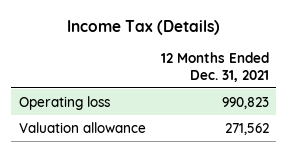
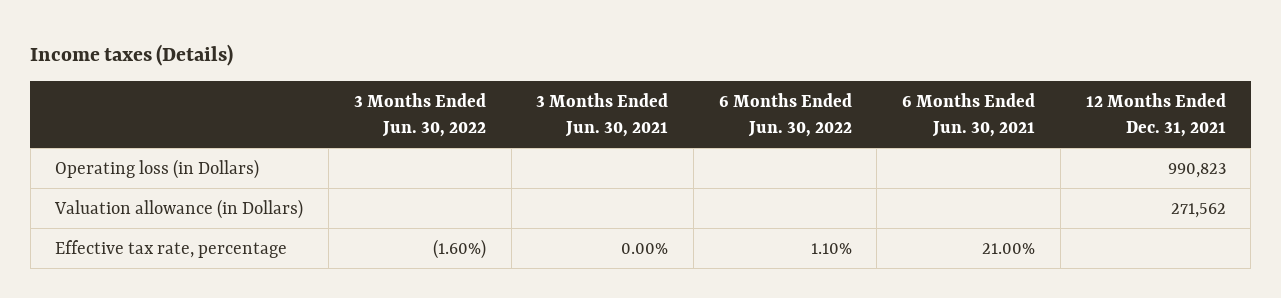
[66,20,220,36] Income Tax (Details) -> [30,44,234,67] Income taxes (Details)
none -> [353,92,486,137] 3 Months Ended Jun. 30, 2022
none -> [536,92,669,137] 3 Months Ended Jun. 30, 2021
none -> [718,92,852,137] 6 Months Ended Jun. 30, 2022
none -> [902,92,1036,137] 6 Months Ended Jun. 30, 2021
[18,95,110,110] Operating loss -> [55,158,260,179] Operating loss (in Dollars)
[18,121,146,133] Valuation allowance -> [54,198,304,219] Valuation allowance (in Dollars)
none -> [55,239,288,258] Effective tax rate, percentage

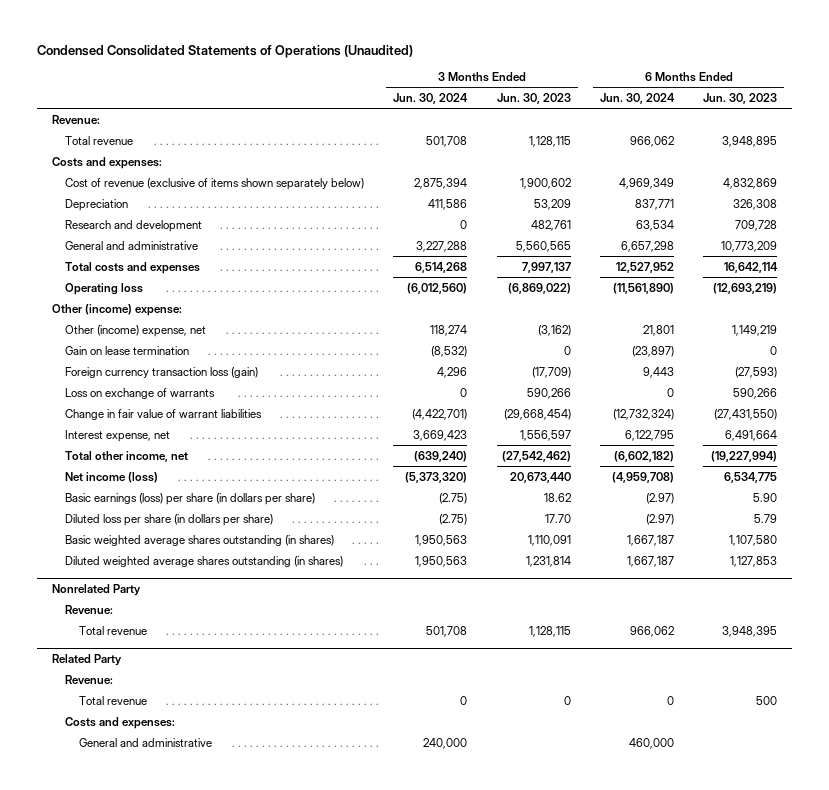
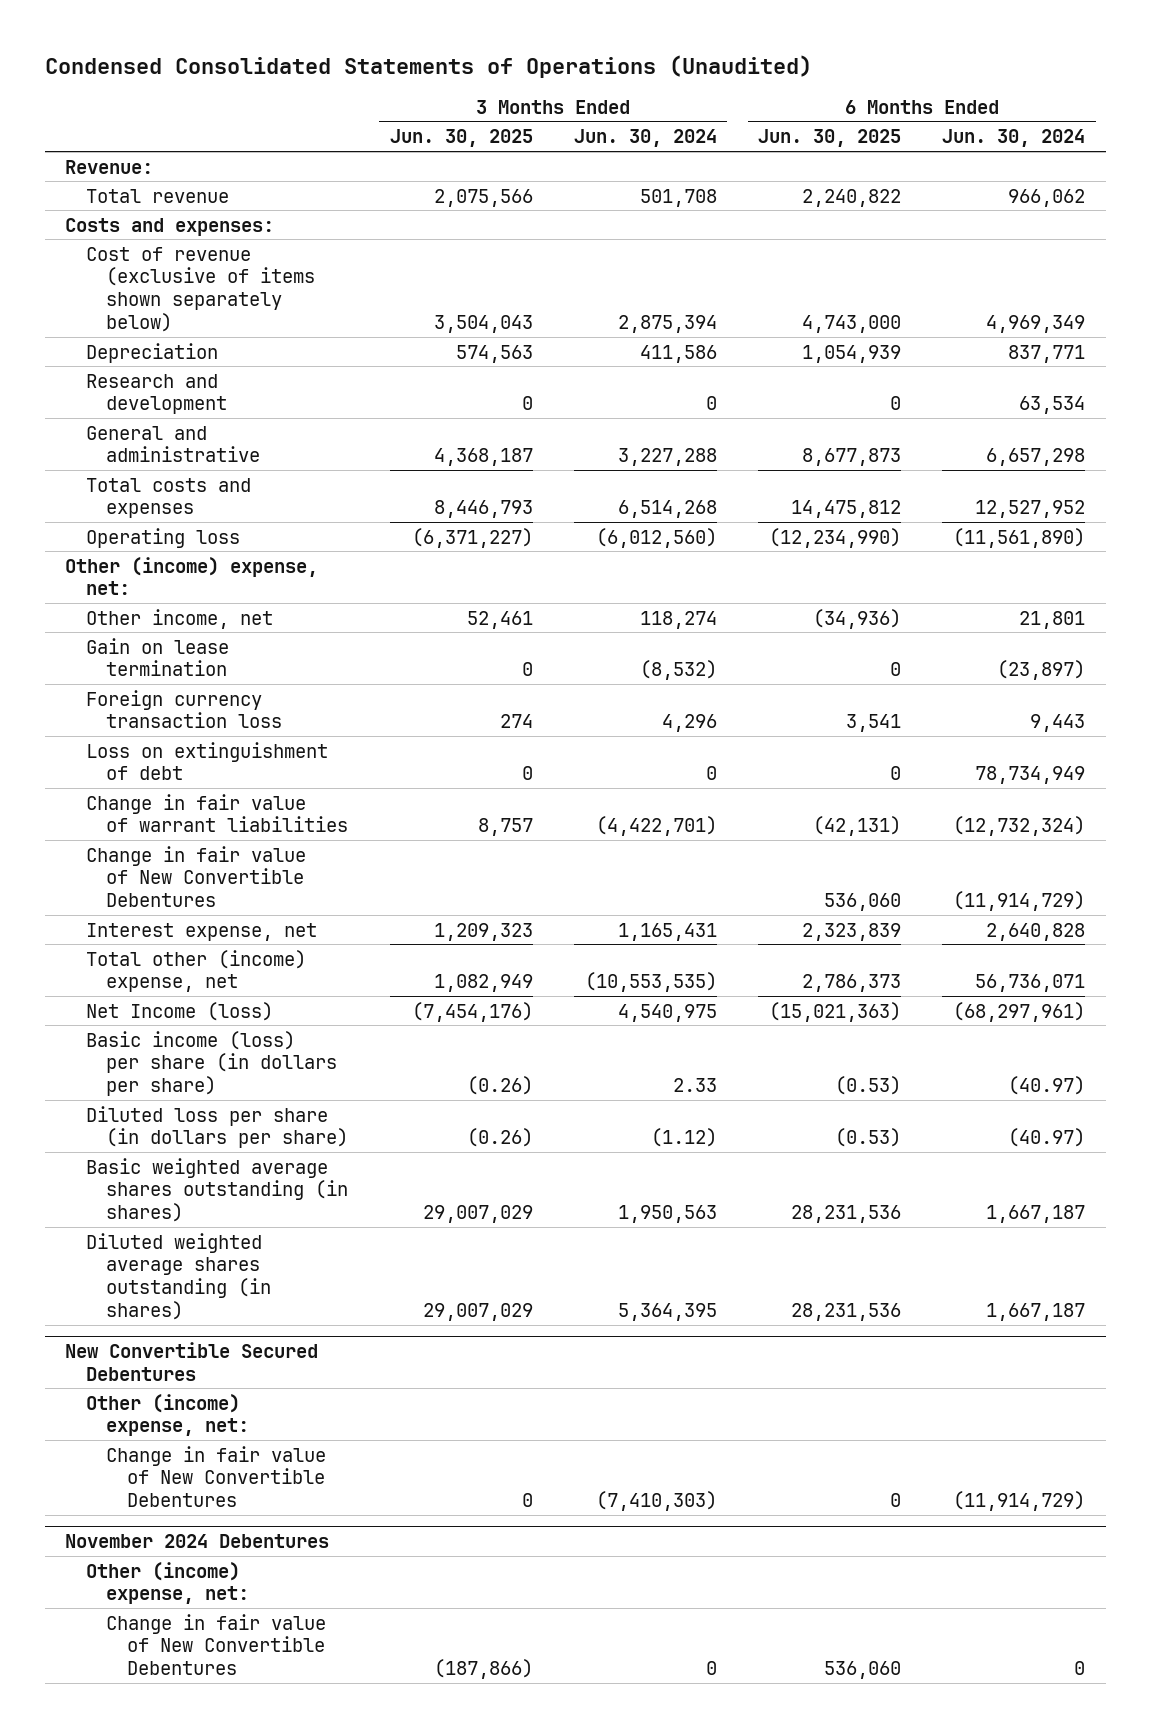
[496,93,571,105] Jun. 30, 2023 -> none
[703,93,778,105] Jun. 30, 2023 -> none
none -> [389,129,533,148] Jun. 30, 2025
none -> [758,129,902,148] Jun. 30, 2025
[51,303,182,316] Other (income) expense: -> [65,556,319,596] Other (income) expense, net:
[65,324,207,337] Other (income) expense, net -> [85,608,273,629] Other income, net
[65,366,259,378] Foreign currency transaction loss (gain) -> [85,689,283,729] Foreign currency transaction loss
[65,387,216,399] Loss on exchange of warrants -> [85,741,328,781] Loss on extinguishment of debt
[666,387,674,397] 0 -> [975,766,1086,785] 78,734,949
none -> [85,845,306,908] Change in fair value of New Convertible Debentures
[413,429,468,441] 3,669,423 -> [617,922,717,941] 1,165,431
[624,429,674,441] 6,122,795 -> [986,922,1086,941] 2,640,828
[65,450,189,462] Total other income, net -> [85,949,306,993] Total other (income) expense, net
[414,450,468,462] (639,240) -> [584,972,717,993] (10,553,535)
[613,450,674,462] (6,602,182) -> [975,974,1086,993] 56,736,071
[65,471,159,483] Net income (loss) -> [85,1001,273,1021] Net Income (loss)
[405,471,468,483] (5,373,320) -> [617,1003,717,1022] 4,540,975
[611,471,674,483] (4,959,708) -> [953,1001,1086,1022] (68,297,961)
[65,492,316,505] Basic earnings (loss) per share (in dollars per share) -> [85,1030,338,1097] Basic income (loss) per share (in dollars per share)
[439,492,468,504] (2.75) -> [672,1078,717,1093] 2.33
[645,492,674,504] (2.97) -> [1008,1076,1086,1096] (40.97)
[439,513,468,525] (2.75) -> [650,1128,717,1148] (1.12)
[645,513,674,525] (2.97) -> [1008,1128,1086,1148] (40.97)
[51,583,141,596] Nonrelated Party -> none
[65,604,114,614] Revenue: -> none
[78,625,147,635] Total revenue -> none
[51,653,122,666] Related Party -> none
[65,674,114,684] Revenue: -> none
[78,695,147,705] Total revenue -> none
[65,716,176,729] Costs and expenses: -> none
[78,737,212,747] General and administrative -> none
[415,555,468,567] 1,950,563 -> [617,1302,717,1321] 5,364,395
none -> [65,1341,319,1381] New Convertible Secured Debentures
none -> [85,1393,250,1437] Other (income) expense, net:
none -> [106,1445,327,1508] Change in fair value of New Convertible Debentures
none -> [65,1533,330,1548] November 2024 Debentures
none -> [85,1561,250,1605] Other (income) expense, net:
none -> [106,1613,327,1676] Change in fair value of New Convertible Debentures

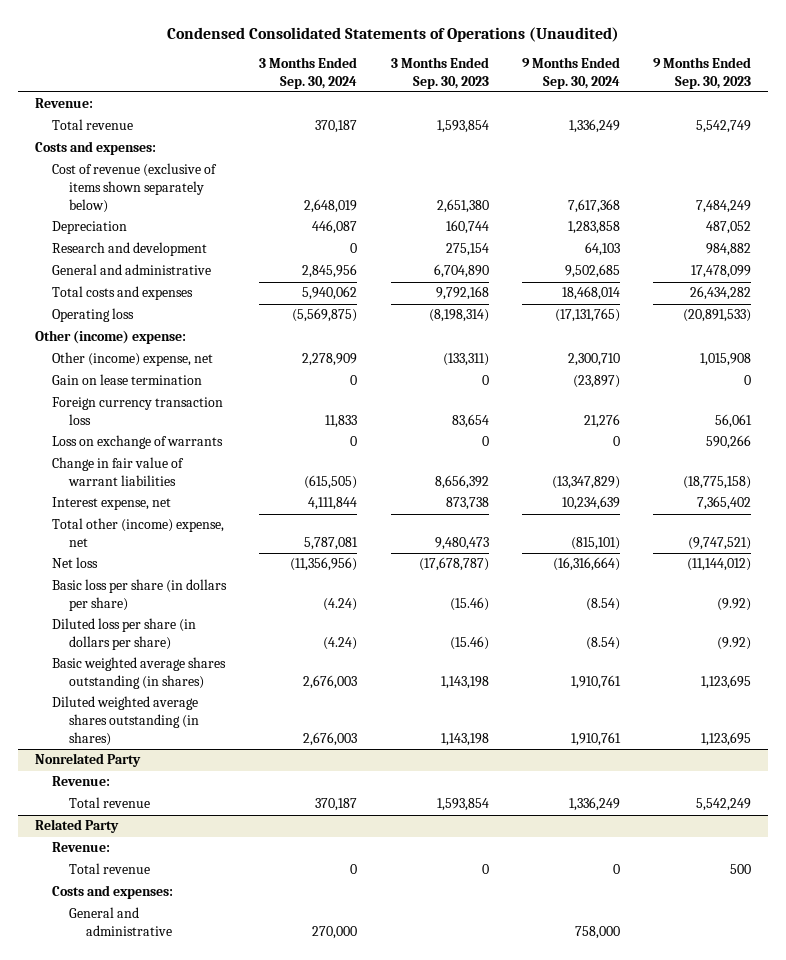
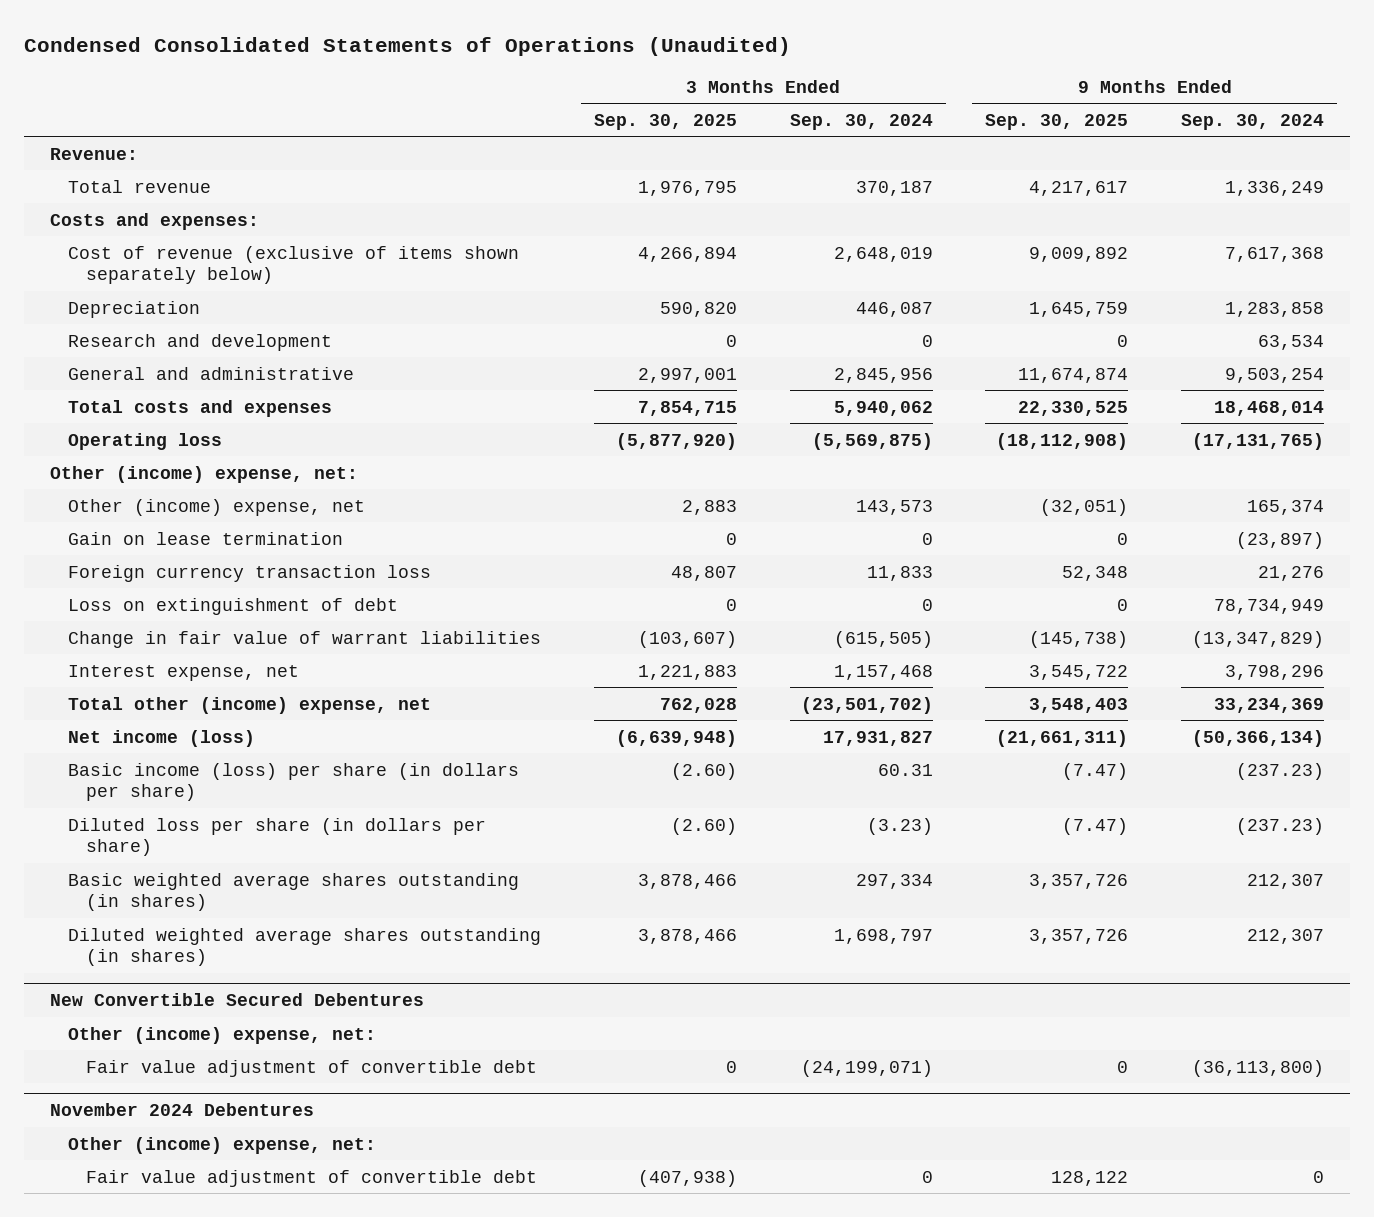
[390,57,489,89] 3 Months Ended Sep. 30, 2023 -> none
[653,57,752,89] 9 Months Ended Sep. 30, 2023 -> none
none -> [593,113,737,130] Sep. 30, 2025
none -> [985,113,1129,130] Sep. 30, 2025
[584,242,620,257] 64,103 -> [1257,334,1324,350] 63,534
[564,264,620,279] 9,502,685 -> [1224,367,1324,383] 9,503,254
[34,330,186,345] Other (income) expense: -> [50,465,359,483] Other (income) expense, net:
[302,353,358,367] 2,278,909 -> [855,499,933,515] 143,573
[567,353,620,367] 2,300,710 -> [1246,499,1324,515] 165,374
[51,435,223,450] Loss on exchange of warrants -> [68,597,399,615] Loss on extinguishment of debt
[612,436,620,447] 0 -> [1213,598,1324,614] 78,734,949
[34,753,141,768] Nonrelated Party -> none
[51,776,110,787] Revenue: -> none
[68,797,150,809] Total revenue -> none
[34,819,119,834] Related Party -> none
[51,842,110,853] Revenue: -> none
[68,863,150,875] Total revenue -> none
[51,885,173,900] Costs and expenses: -> none
[68,907,172,937] General and administrative -> none
[308,497,358,511] 4,111,844 -> [833,664,933,680] 1,157,468
[561,496,620,511] 10,234,639 -> [1224,664,1324,680] 3,798,296
[304,537,359,551] 5,787,081 -> [800,696,933,714] (23,501,702)
[570,537,620,551] (815,101) -> [1213,697,1324,713] 33,234,369
[51,557,98,569] Net loss -> [68,729,256,747] Net income (loss)
[290,557,358,572] (11,356,956) -> [822,730,933,746] 17,931,827
[552,557,620,572] (16,316,664) -> [1191,729,1324,747] (50,366,134)
[51,579,227,612] Basic loss per share (in dollars per share) -> [68,762,520,802] Basic income (loss) per share (in dollars per share)
[323,598,358,612] (4.24) -> [877,763,933,776] 60.31
[585,598,620,612] (8.54) -> [1235,762,1324,780] (237.23)
[323,637,358,651] (4.24) -> [866,817,933,835] (3.23)
[585,637,620,651] (8.54) -> [1235,817,1324,835] (237.23)
[303,675,358,690] 2,676,003 -> [855,873,933,889] 297,334
[570,675,621,690] 1,910,761 -> [1246,873,1324,889] 212,307
[303,731,358,746] 2,676,003 -> [833,928,933,944] 1,698,797
[570,731,621,746] 1,910,761 -> [1246,928,1324,944] 212,307
none -> [50,993,425,1007] New Convertible Secured Debentures
none -> [68,1026,377,1044] Other (income) expense, net:
none -> [86,1059,538,1077] Fair value adjustment of convertible debt
none -> [50,1103,315,1117] November 2024 Debentures
none -> [68,1136,377,1154] Other (income) expense, net:
none -> [86,1169,538,1187] Fair value adjustment of convertible debt

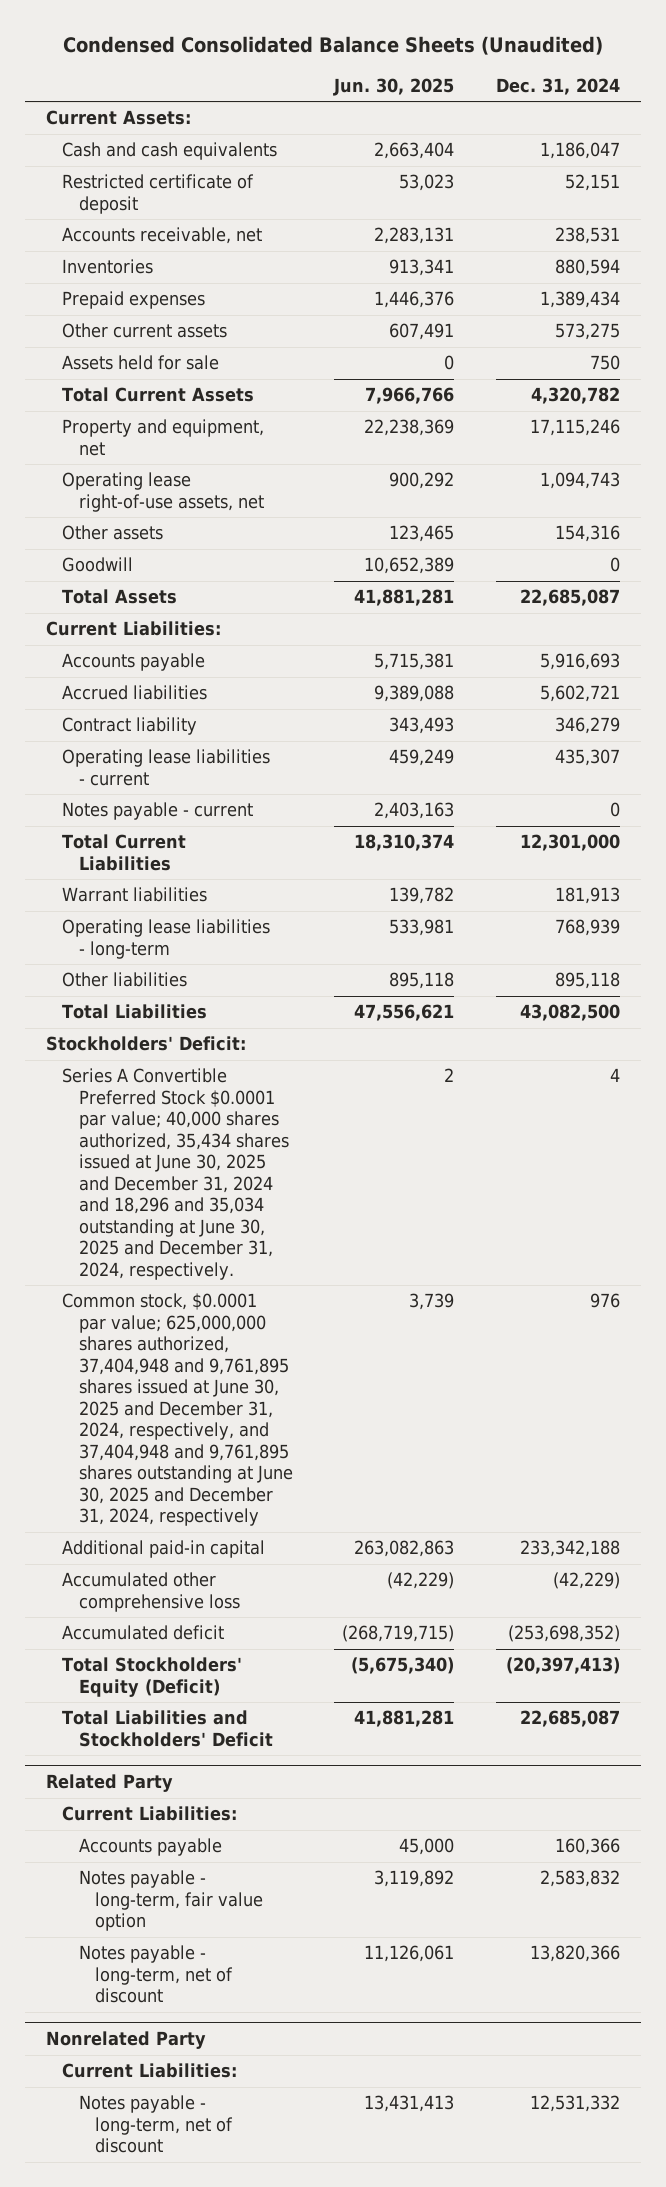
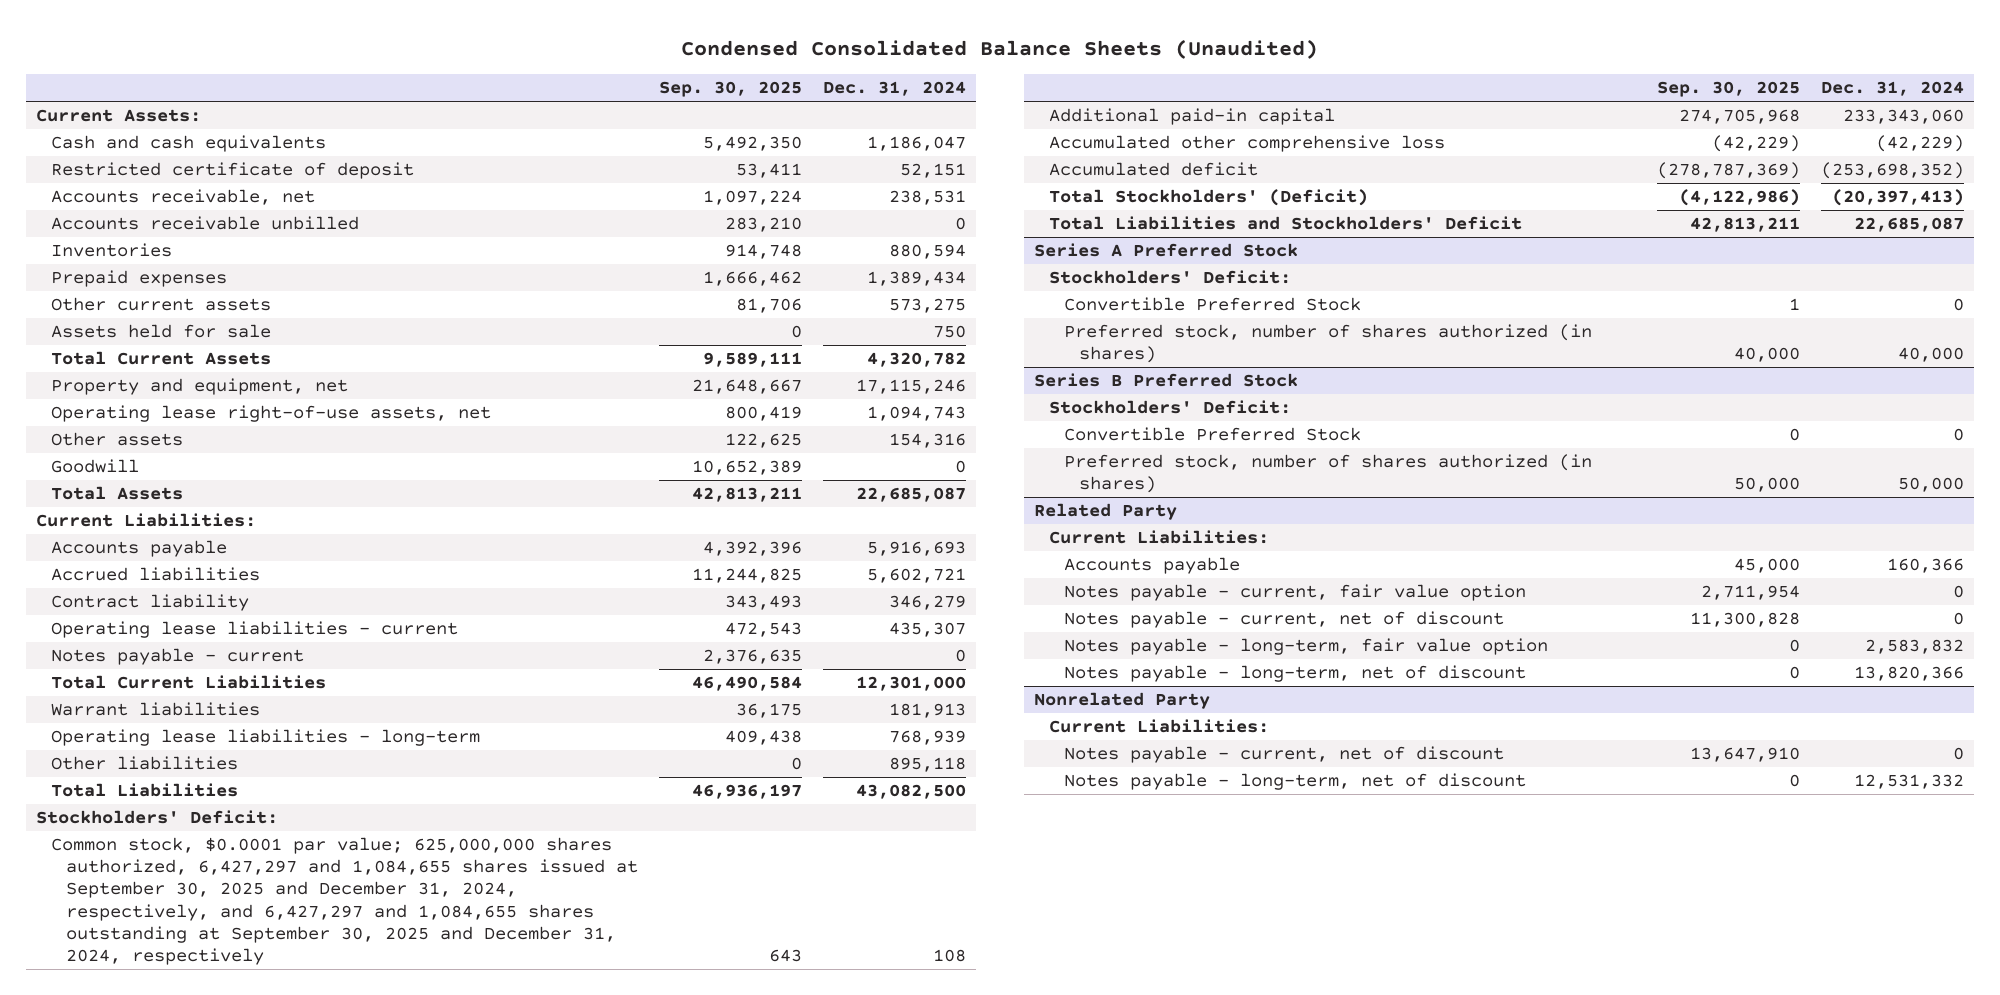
[333,77,455,96] Jun. 30, 2025 -> none
none -> [658,81,802,98] Sep. 30, 2025
none -> [51,216,360,231] Accounts receivable unbilled
[62,1068,289,1280] Series A Convertible Preferred Stock $0.0001 par value; 40,000 shares authorized, 35,434 shares issued at June 30, 2025 and December 31, 2024 and 18,296 and 35,034 outstanding at June 30, 2025 and December 31, 2024, respectively. -> none
[62,1293,293,1527] Common stock, $0.0001 par value; 625,000,000 shares authorized, 37,404,948 and 9,761,895 shares issued at June 30, 2025 and December 31, 2024, respectively, and 37,404,948 and 9,761,895 shares outstanding at June 30, 2025 and December 31, 2024, respectively -> [51,837,639,965] Common stock, $0.0001 par value; 625,000,000 shares authorized, 6,427,297 and 1,084,655 shares issued at September 30, 2025 and December 31, 2024, respectively, and 6,427,297 and 1,084,655 shares outstanding at September 30, 2025 and December 31, 2024, respectively
[590,1293,621,1309] 976 -> [932,948,966,962] 108
[520,1540,621,1558] 233,342,188 -> [1842,109,1964,125] 233,343,060
[62,1657,243,1697] Total Stockholders' Equity (Deficit) -> [1049,189,1369,207] Total Stockholders' (Deficit)
none -> [1034,243,1299,258] Series A Preferred Stock
none -> [1049,270,1292,285] Stockholders' Deficit:
none -> [1064,297,1362,312] Convertible Preferred Stock
none -> [1064,324,1593,364] Preferred stock, number of shares authorized (in shares)
none -> [1034,373,1299,388] Series B Preferred Stock
none -> [1049,400,1292,415] Stockholders' Deficit:
none -> [1064,427,1362,442] Convertible Preferred Stock
none -> [1064,454,1593,494] Preferred stock, number of shares authorized (in shares)
none -> [1064,584,1527,602] Notes payable - current, fair value option
none -> [1064,611,1505,629] Notes payable - current, net of discount
none -> [1064,746,1505,764] Notes payable - current, net of discount

